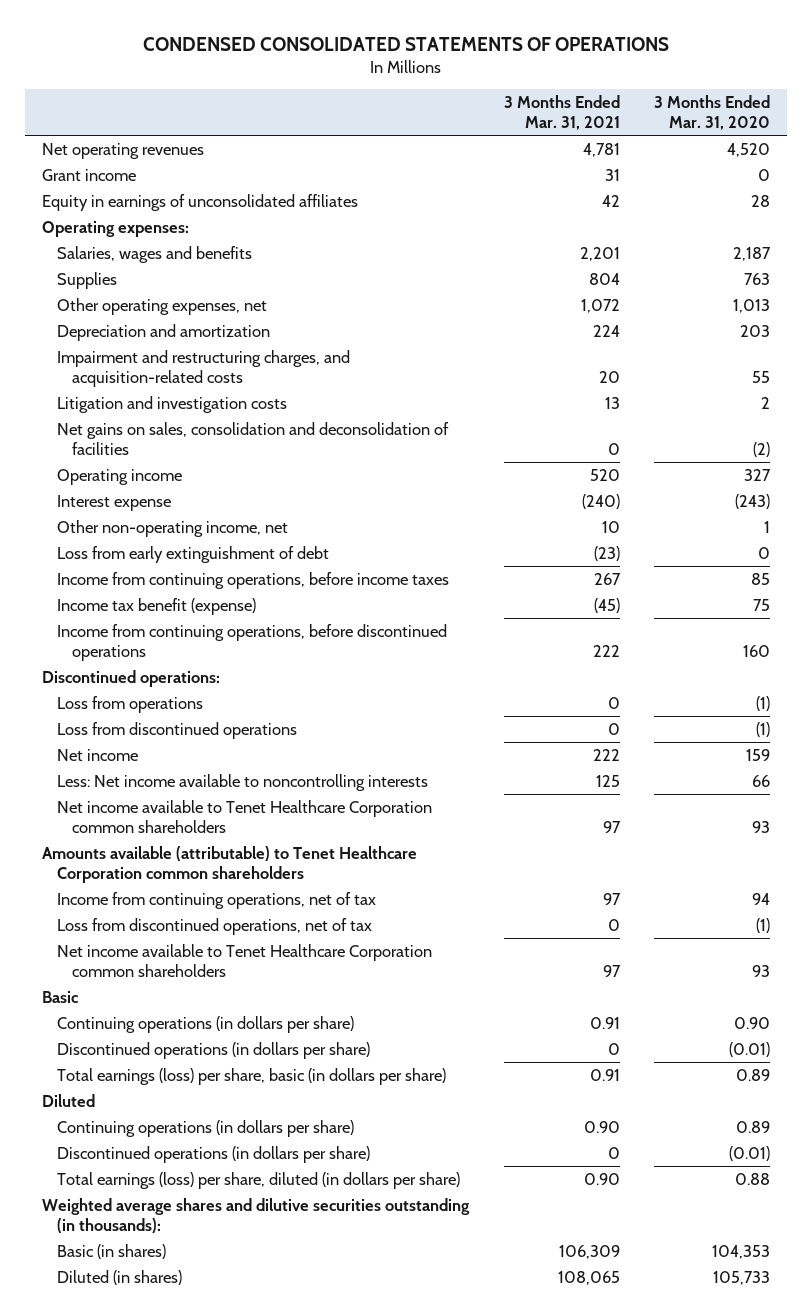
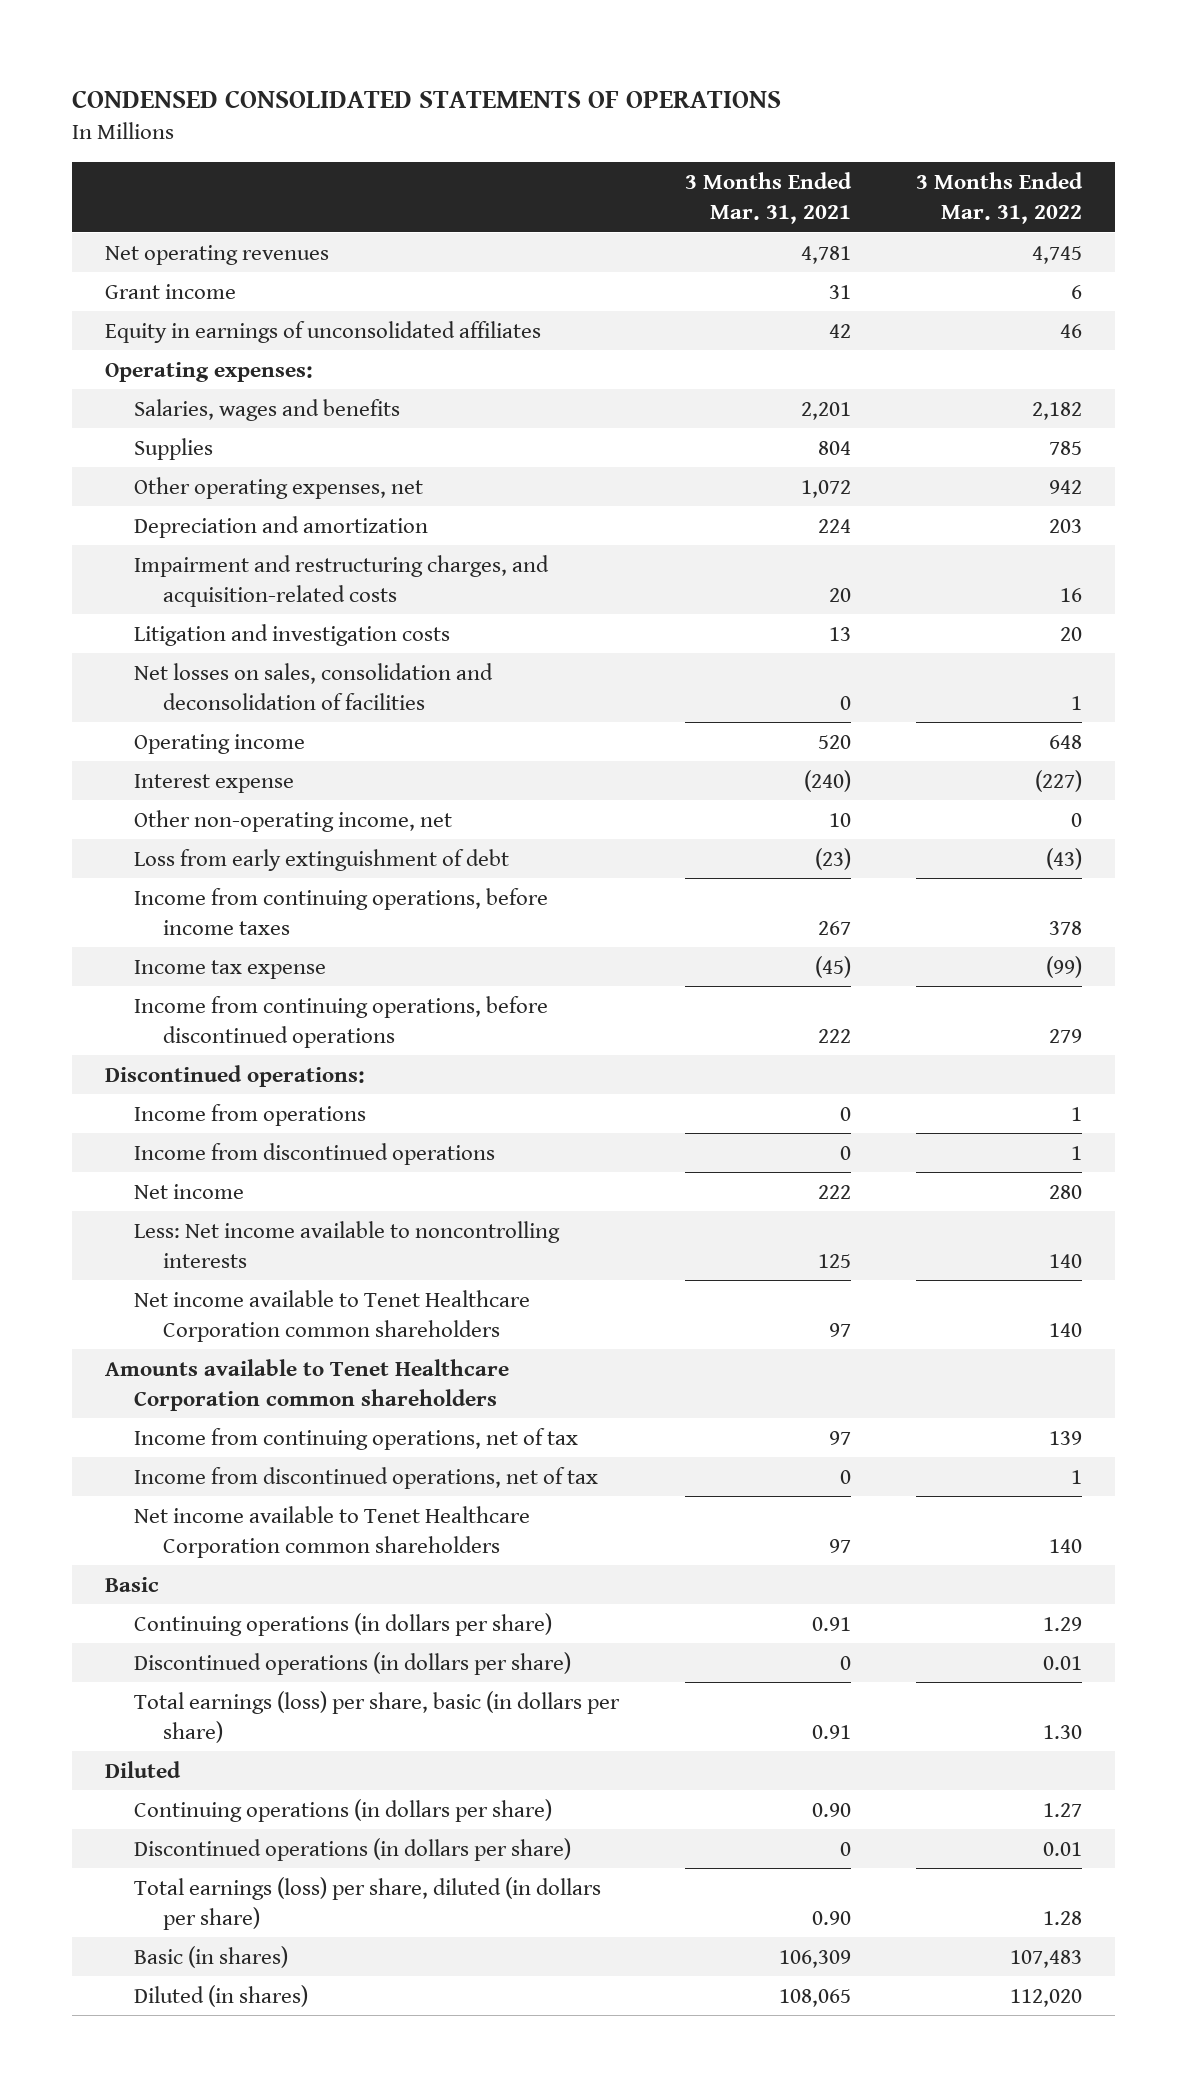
[653,95,770,130] 3 Months Ended Mar. 31, 2020 -> none
none -> [916,172,1084,225] 3 Months Ended Mar. 31, 2022
[57,421,450,455] Net gains on sales, consolidation and deconsolidation of facilities -> [133,662,493,710] Net losses on sales, consolidation and deconsolidation of facilities
[57,597,257,615] Income tax benefit (expense) -> [133,959,326,979] Income tax expense
[57,695,204,713] Loss from operations -> [133,1103,366,1126] Income from operations
[57,721,298,739] Loss from discontinued operations -> [133,1142,495,1165] Income from discontinued operations
[42,845,418,883] Amounts available (attributable) to Tenet Healthcare Corporation common shareholders -> [104,1358,509,1411] Amounts available to Tenet Healthcare Corporation common shareholders
[57,917,373,935] Loss from discontinued operations, net of tax -> [133,1466,598,1489] Income from discontinued operations, net of tax
[42,1197,471,1233] Weighted average shares and dilutive securities outstanding (in thousands): -> none

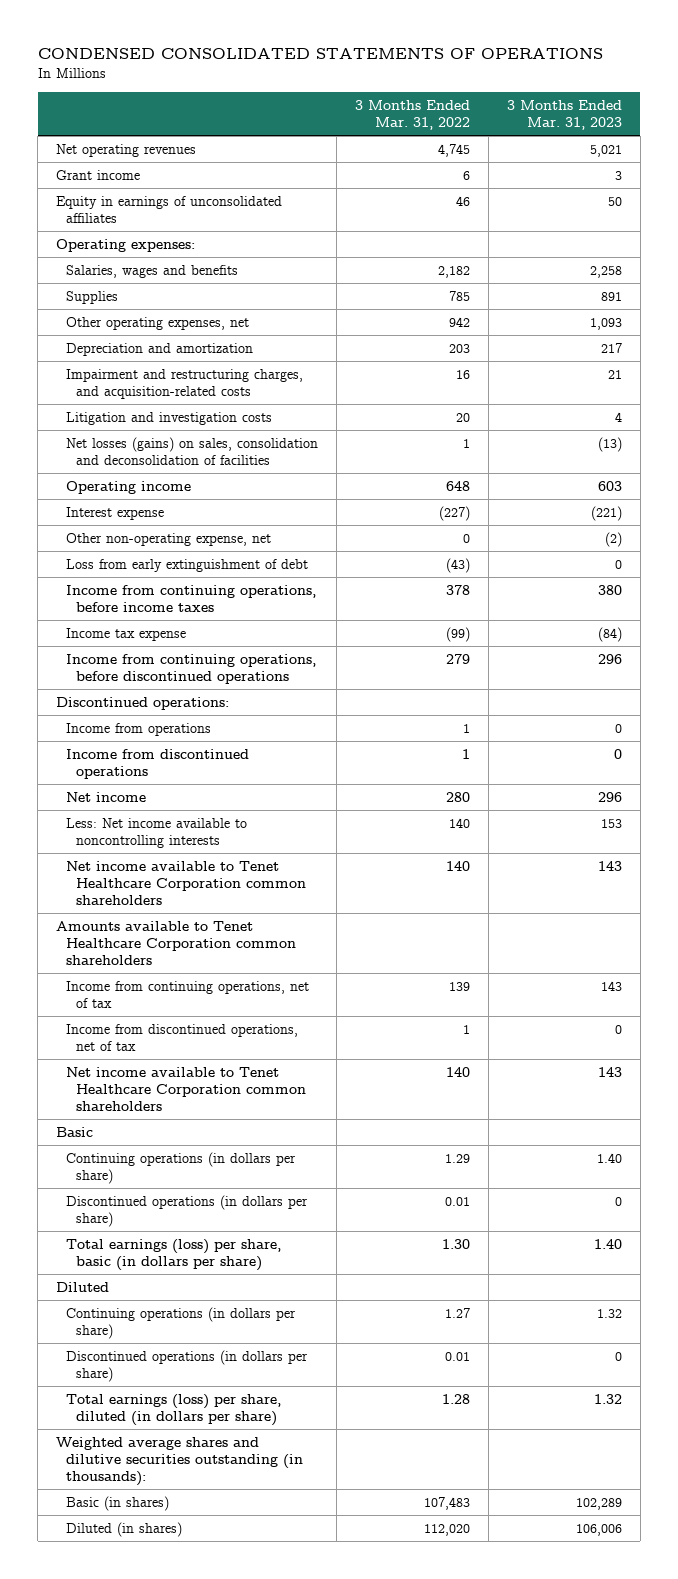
[684,172,852,225] 3 Months Ended Mar. 31, 2021 -> none
none -> [506,99,622,131] 3 Months Ended Mar. 31, 2023
[133,662,493,710] Net losses on sales, consolidation and deconsolidation of facilities -> [66,436,319,465] Net losses (gains) on sales, consolidation and deconsolidation of facilities
[133,809,452,832] Other non-operating income, net -> [66,532,272,546] Other non-operating expense, net
none -> [56,1436,304,1487] Weighted average shares and dilutive securities outstanding (in thousands):

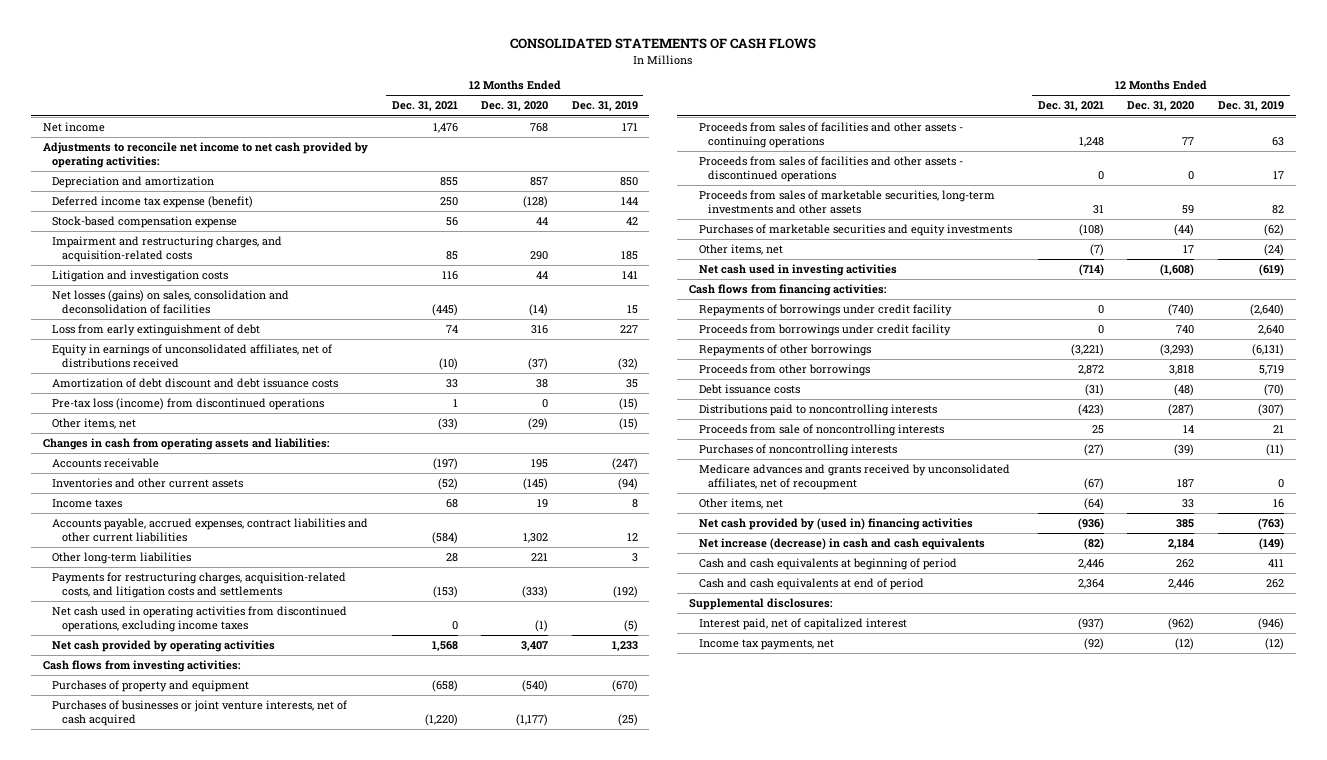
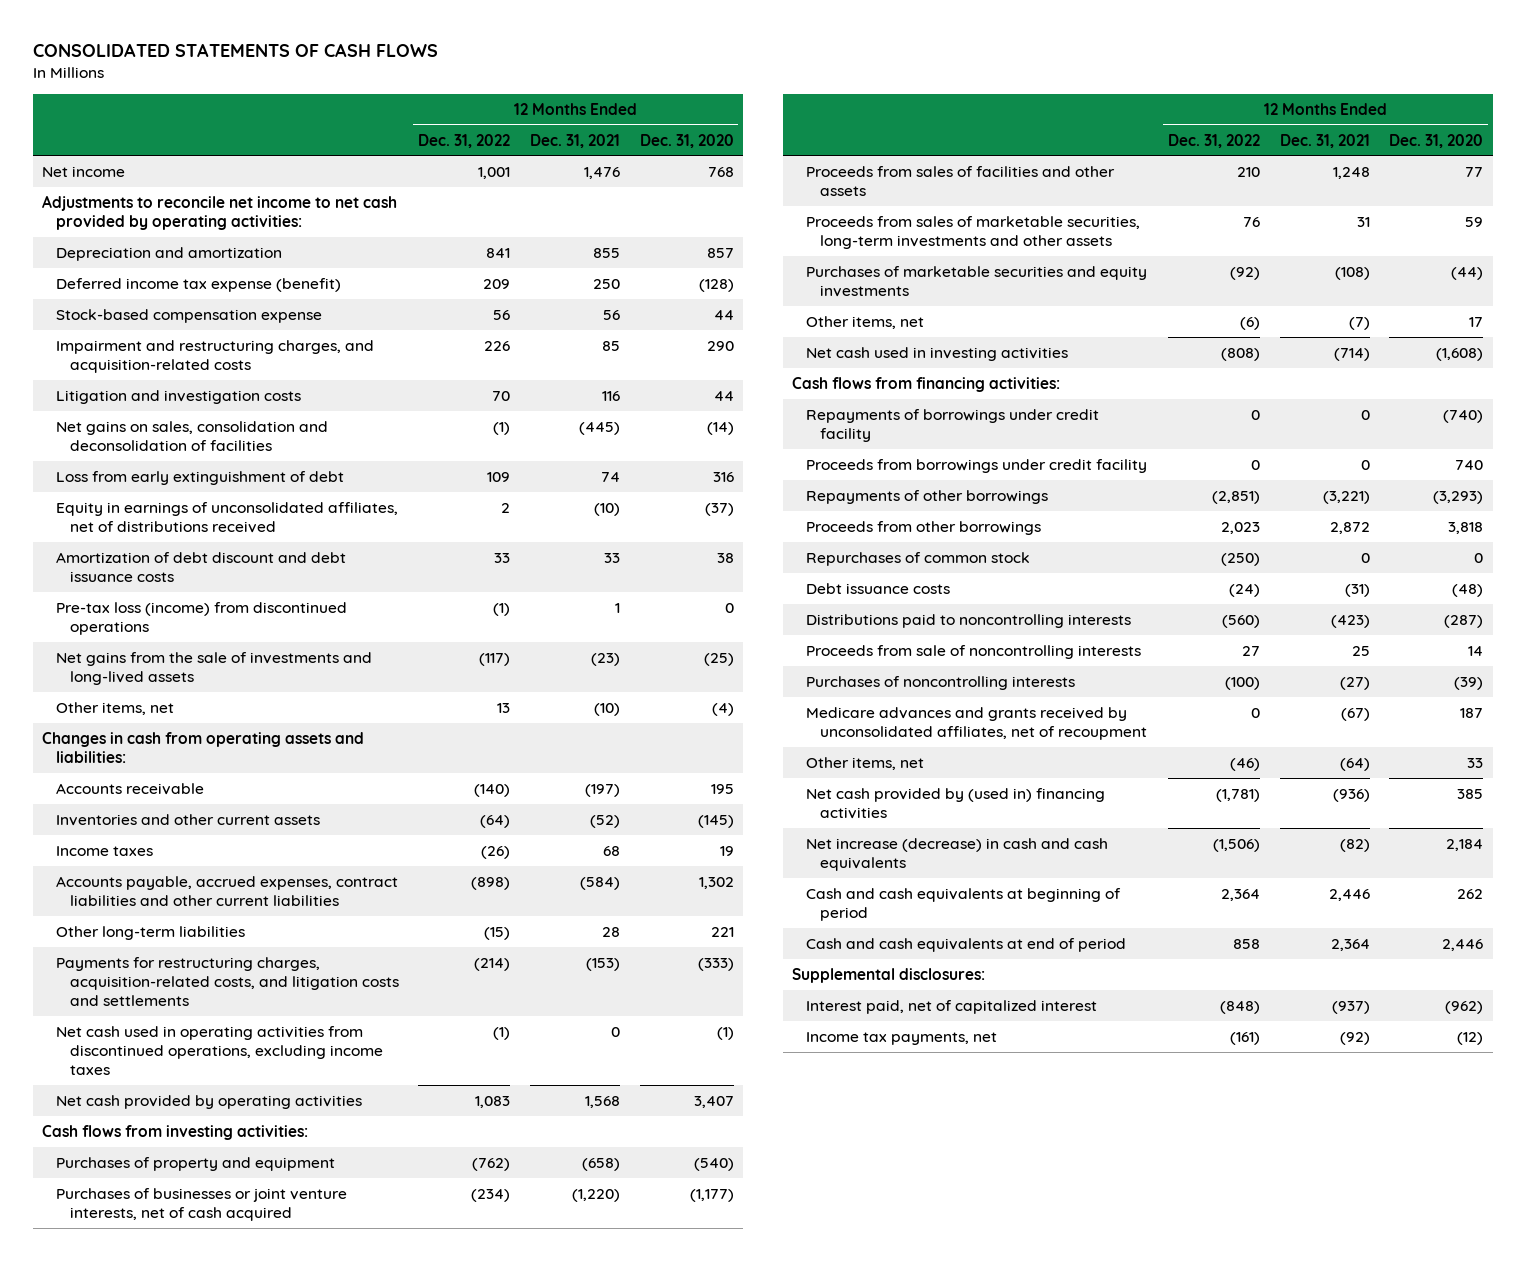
[571,101,638,112] Dec. 31, 2019 -> none
none -> [418,133,511,148] Dec. 31, 2022
[52,290,290,315] Net losses (gains) on sales, consolidation and deconsolidation of facilities -> [56,420,329,451] Net gains on sales, consolidation and deconsolidation of facilities
none -> [56,651,373,685] Net gains from the sale of investments and long-lived assets
[437,418,458,431] (33) -> [593,702,620,716] (10)
[528,418,549,431] (29) -> [711,702,734,716] (4)
[698,156,963,183] Proceeds from sales of facilities and other assets - discontinued operations -> none
[698,122,963,149] Proceeds from sales of facilities and other assets - continuing operations -> [806,165,1116,196] Proceeds from sales of facilities and other assets
none -> [806,551,1031,566] Repurchases of common stock

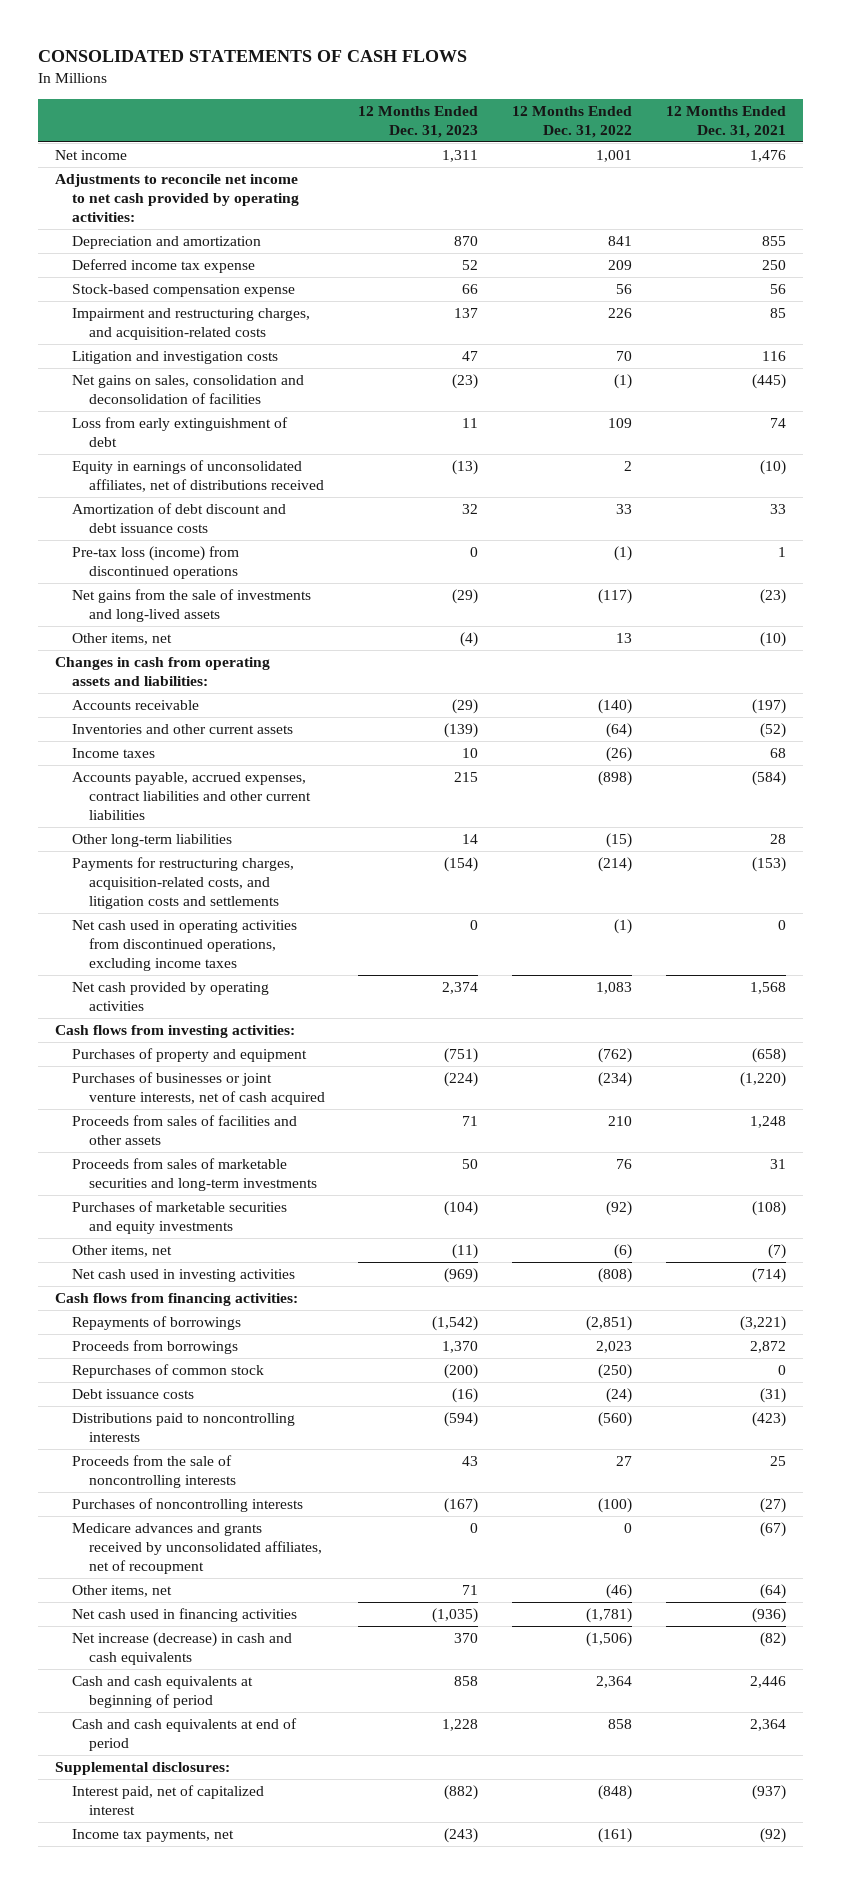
[639,133,734,148] Dec. 31, 2020 -> none
none -> [358,105,479,138] 12 Months Ended Dec. 31, 2023
[56,277,342,292] Deferred income tax expense (benefit) -> [71,258,255,273] Deferred income tax expense
[806,215,1141,249] Proceeds from sales of marketable securities, long-term investments and other assets -> [71,1157,317,1192] Proceeds from sales of marketable securities and long-term investments
[806,408,1100,442] Repayments of borrowings under credit facility -> none
[806,458,1148,473] Proceeds from borrowings under credit facility -> none
[806,489,1049,504] Repayments of other borrowings -> [71,1315,241,1330] Repayments of borrowings
[806,520,1042,535] Proceeds from other borrowings -> [71,1339,238,1354] Proceeds from borrowings
[806,644,1142,659] Proceeds from sale of noncontrolling interests -> [71,1454,236,1489] Proceeds from the sale of noncontrolling interests
[806,787,1106,819] Net cash provided by (used in) financing activities -> [71,1607,297,1622] Net cash used in financing activities

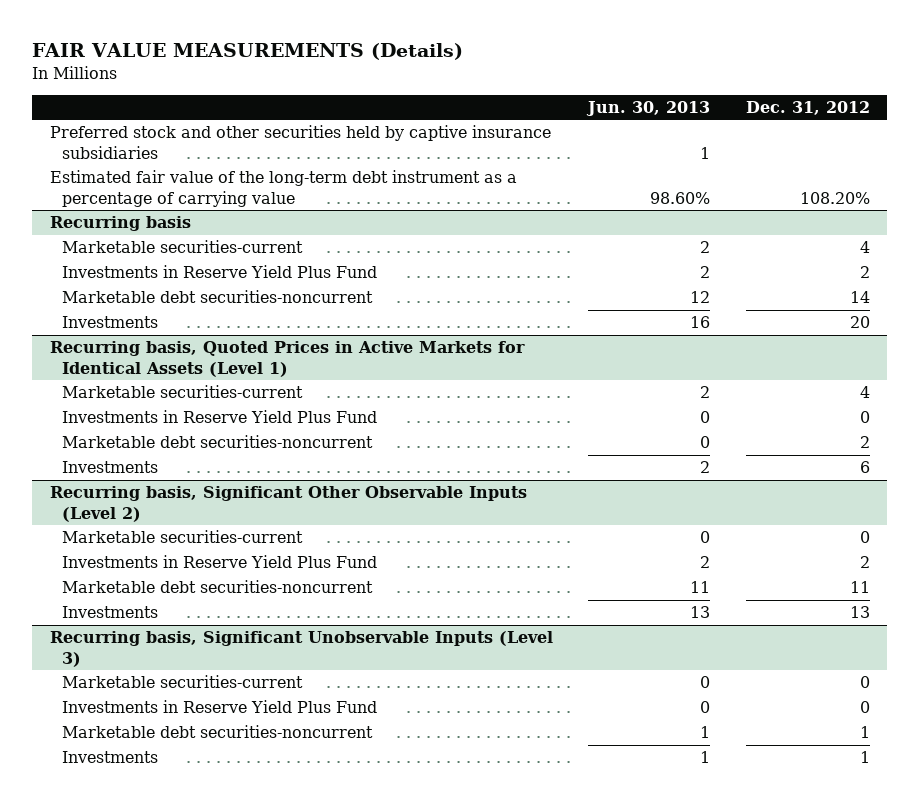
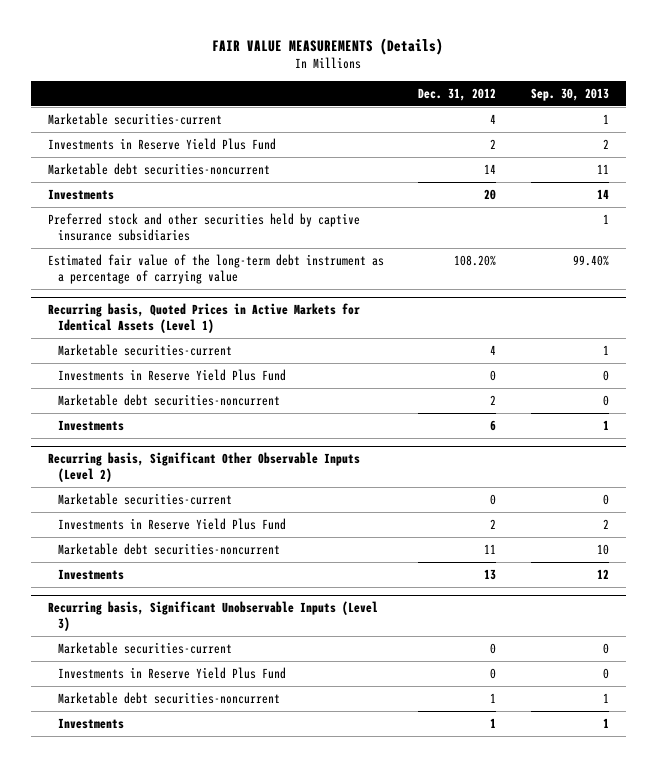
[586,100,711,116] Jun. 30, 2013 -> none
none -> [530,88,609,102] Sep. 30, 2013
[50,216,192,232] Recurring basis -> none
[50,125,552,159] Preferred stock and other securities held by captive insurance subsidiaries -> [47,212,360,242] Preferred stock and other securities held by captive insurance subsidiaries
[50,170,518,207] Estimated fair value of the long-term debt instrument as a percentage of carrying value -> [47,253,384,285] Estimated fair value of the long-term debt instrument as a percentage of carrying value

